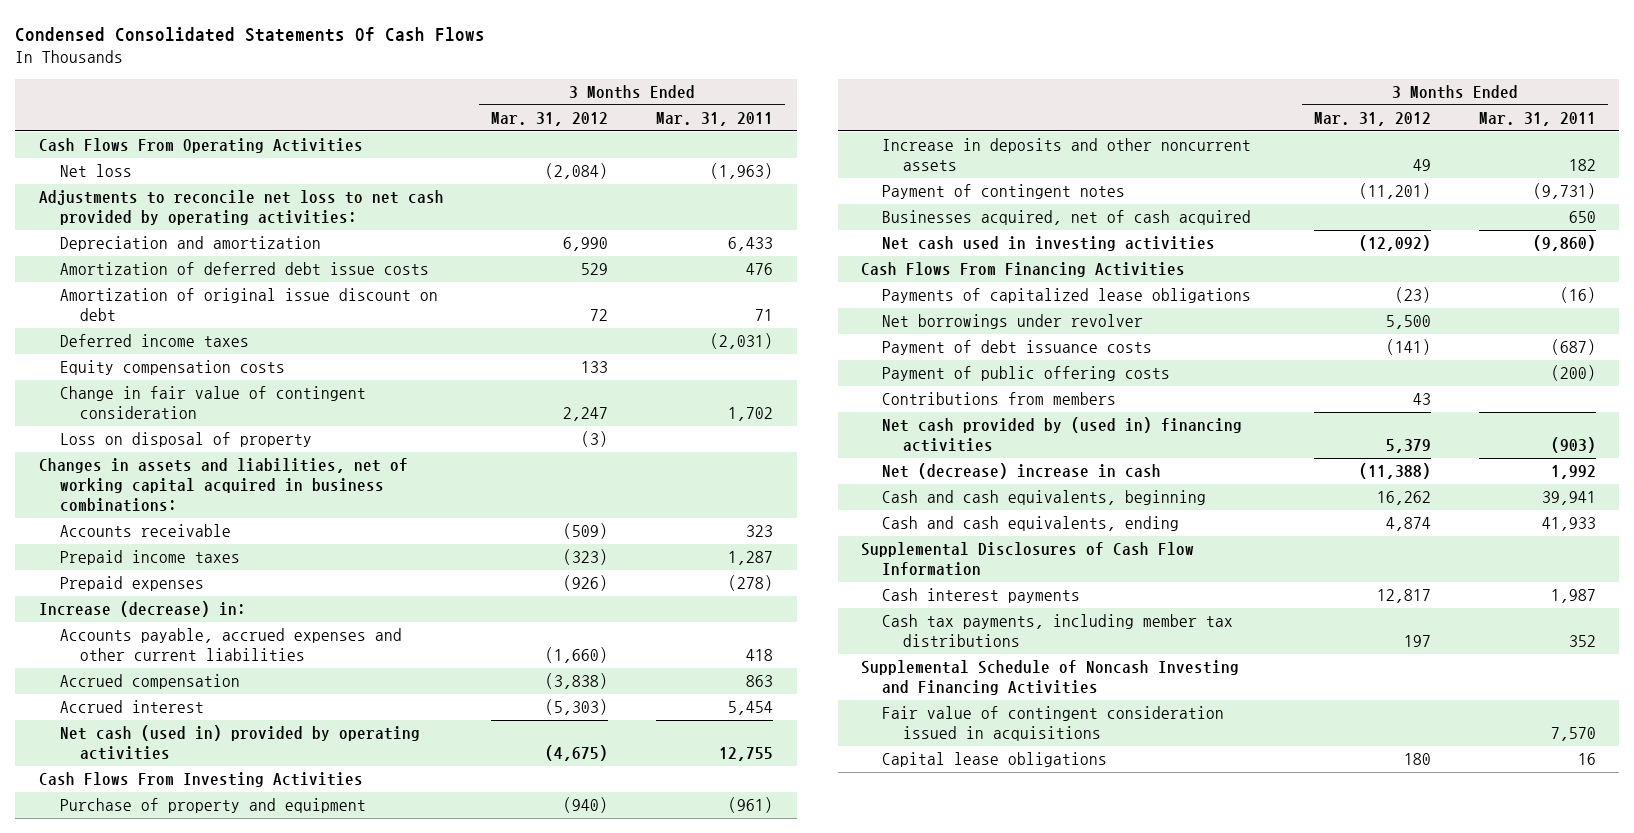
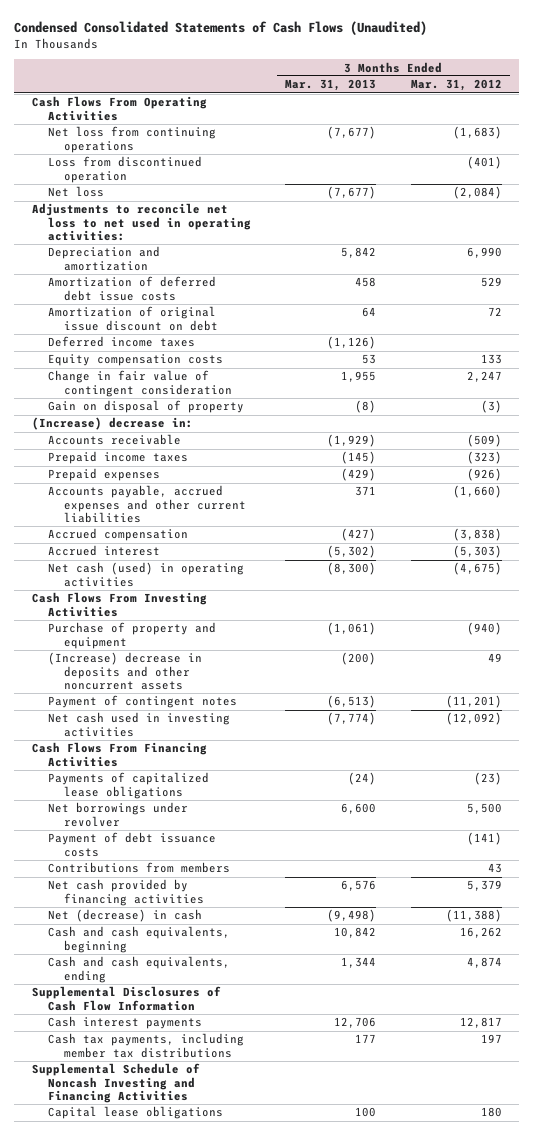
[14,27,485,43] Condensed Consolidated Statements Of Cash Flows -> [14,21,428,36] Condensed Consolidated Statements of Cash Flows (Unaudited)
[655,111,773,126] Mar. 31, 2011 -> none
none -> [285,79,377,92] Mar. 31, 2013
none -> [47,126,216,153] Net loss from continuing operations
none -> [47,156,202,183] Loss from discontinued operation
[38,190,444,226] Adjustments to reconcile net loss to net cash provided by operating activities: -> [31,203,251,242] Adjustments to reconcile net loss to net used in operating activities:
[38,458,408,512] Changes in assets and liabilities, net of working capital acquired in business combinations: -> none
[59,432,312,448] Loss on disposal of property -> [47,400,244,414] Gain on disposal of property
none -> [31,417,193,431] (Increase) decrease in:
[38,601,246,618] Increase (decrease) in: -> none
[59,725,420,761] Net cash (used in) provided by operating activities -> [47,562,244,587] Net cash (used) in operating activities
[882,138,1252,172] Increase in deposits and other noncurrent assets -> [47,652,202,691] (Increase) decrease in deposits and other noncurrent assets
[882,210,1252,226] Businesses acquired, net of cash acquired -> none
[882,366,1171,382] Payment of public offering costs -> none
[882,417,1243,453] Net cash provided by (used in) financing activities -> [47,879,204,906] Net cash provided by financing activities
[882,463,1162,480] Net (decrease) increase in cash -> [47,909,202,923] Net (decrease) in cash
[882,706,1225,742] Fair value of contingent consideration issued in acquisitions -> none

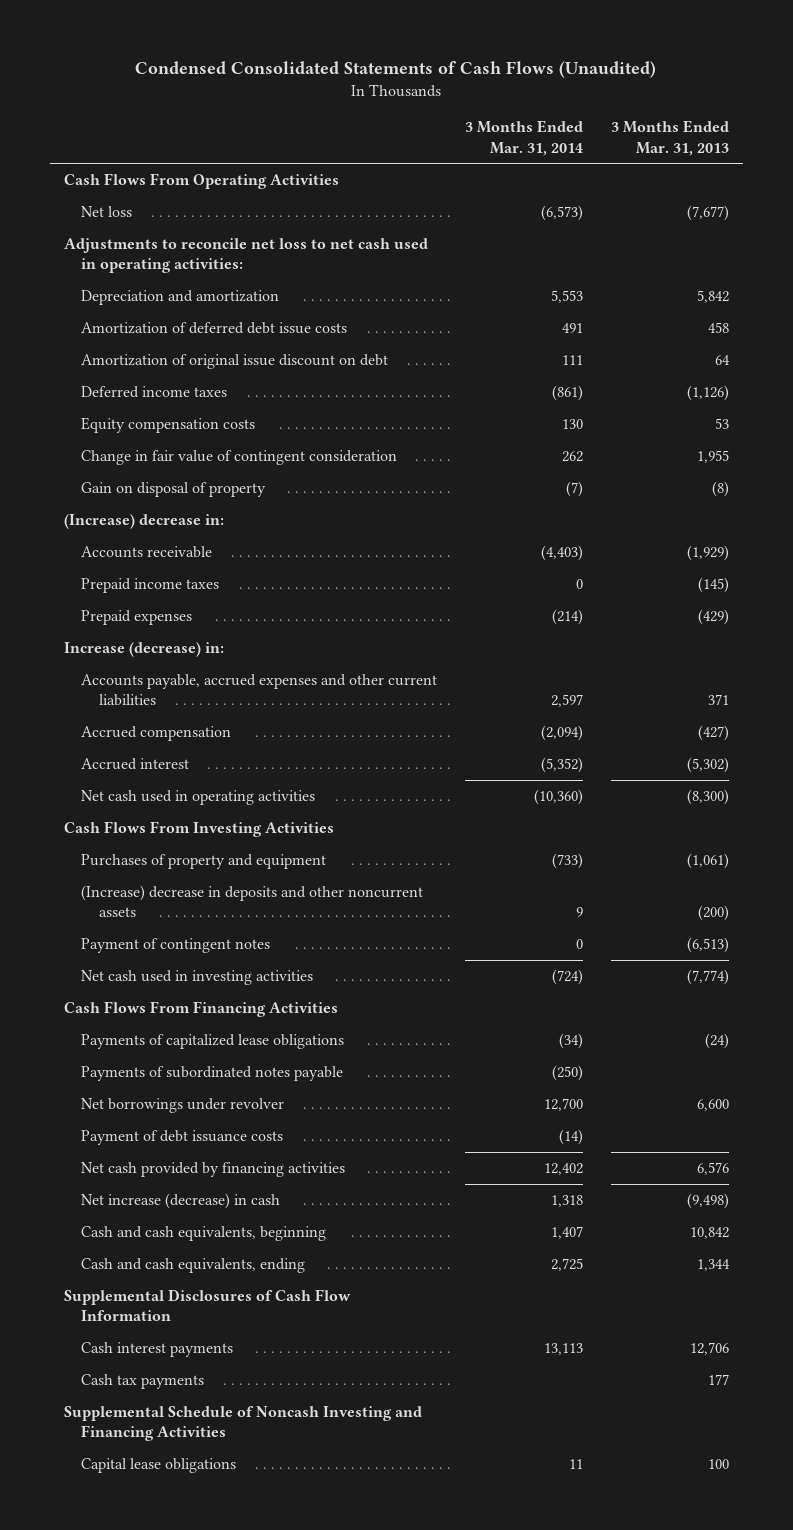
[410,79,502,92] Mar. 31, 2012 -> none
none -> [465,120,584,156] 3 Months Ended Mar. 31, 2014
[47,126,216,153] Net loss from continuing operations -> none
[47,156,202,183] Loss from discontinued operation -> none
[31,203,251,242] Adjustments to reconcile net loss to net used in operating activities: -> [63,237,428,274] Adjustments to reconcile net loss to net cash used in operating activities:
none -> [63,641,224,657] Increase (decrease) in:
[47,562,244,587] Net cash (used) in operating activities -> [81,789,316,805] Net cash used in operating activities
[47,622,216,649] Purchase of property and equipment -> [81,853,327,869] Purchases of property and equipment
none -> [81,1065,344,1081] Payments of subordinated notes payable
[47,862,230,874] Contributions from members -> none
[47,909,202,923] Net (decrease) in cash -> [81,1192,281,1209] Net increase (decrease) in cash
[47,1033,244,1058] Cash tax payments, including member tax distributions -> [81,1373,205,1389] Cash tax payments

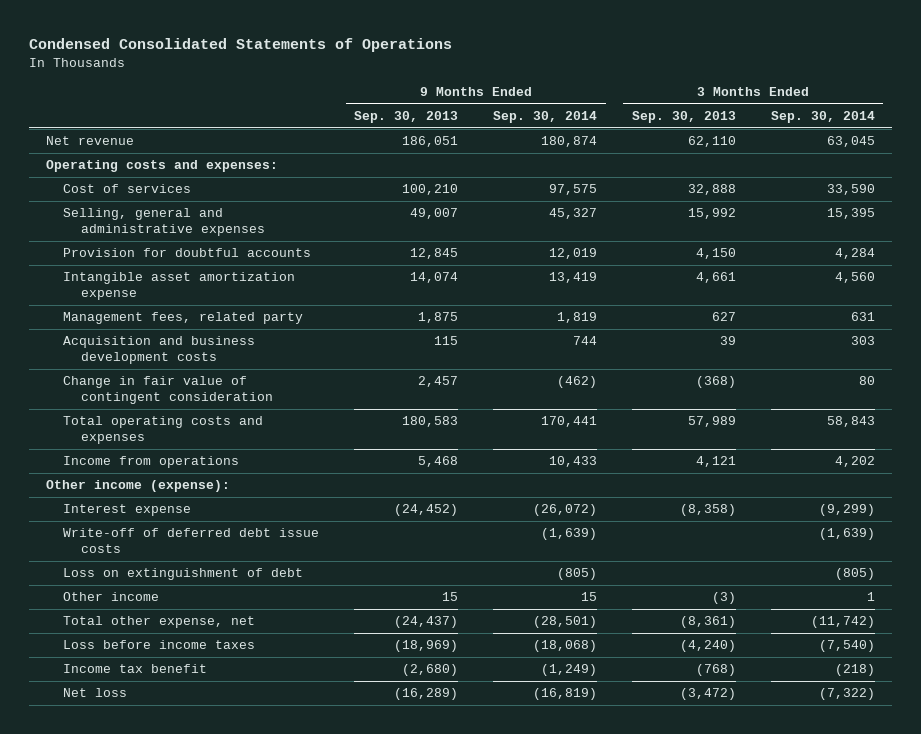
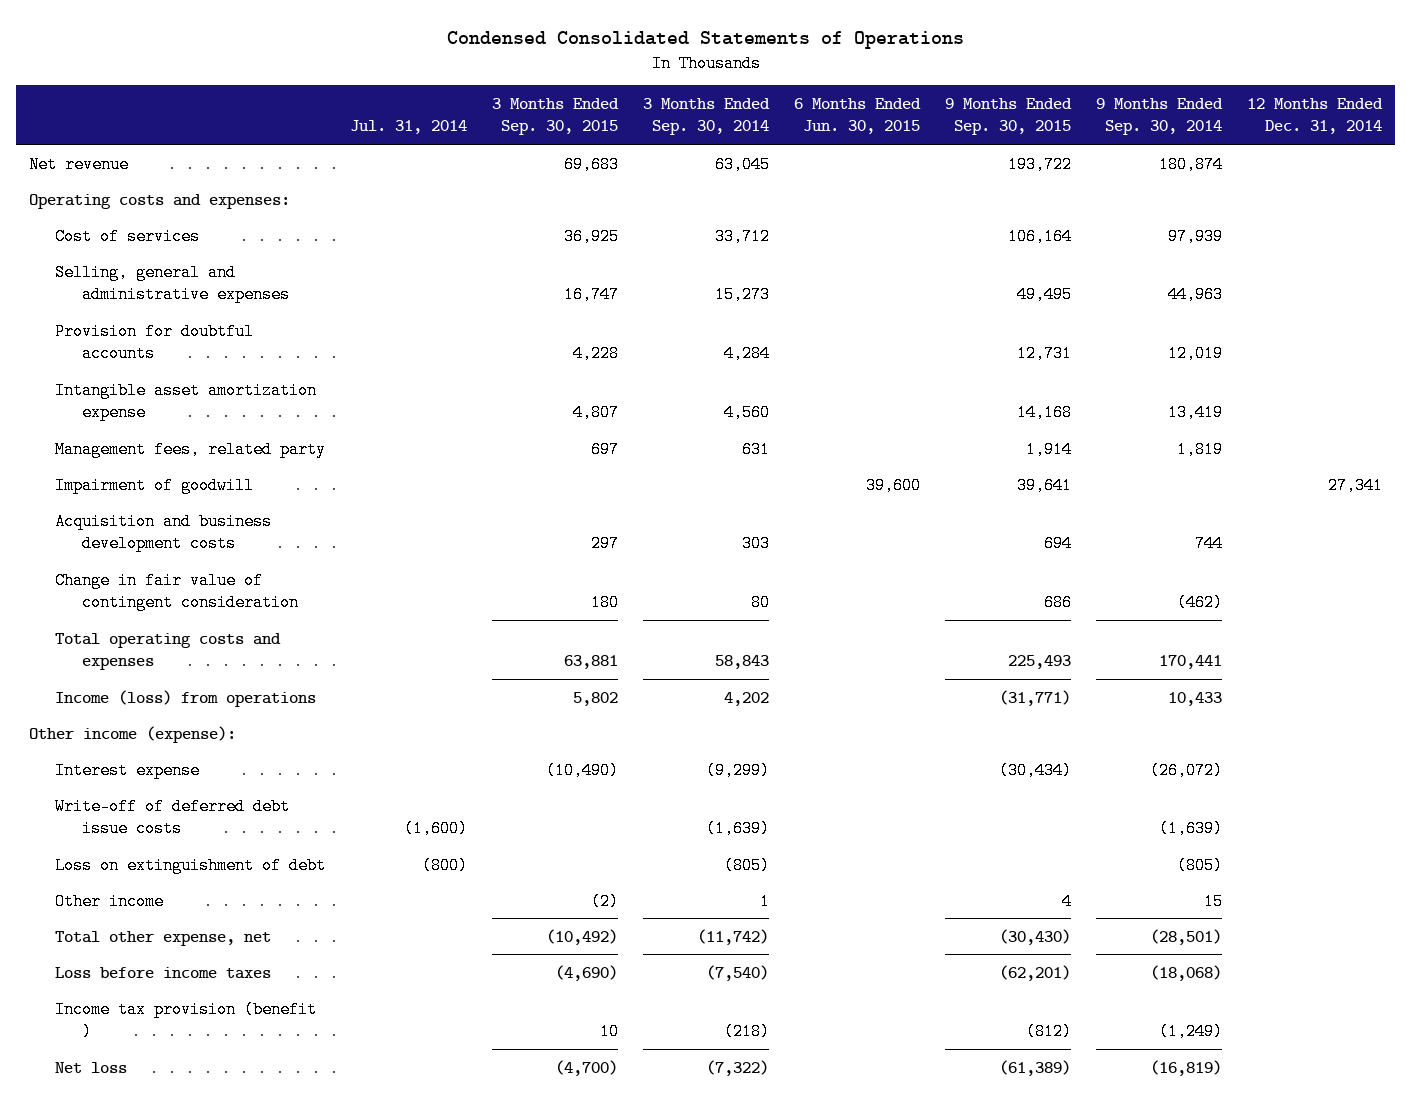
[354,111,459,124] Sep. 30, 2013 -> none
[631,111,736,124] Sep. 30, 2013 -> none
none -> [350,120,468,135] Jul. 31, 2014
none -> [492,97,620,136] 3 Months Ended Sep. 30, 2015
none -> [794,97,922,135] 6 Months Ended Jun. 30, 2015
none -> [945,97,1073,136] 9 Months Ended Sep. 30, 2015
none -> [1247,97,1384,135] 12 Months Ended Dec. 31, 2014
[549,184,598,196] 97,575 -> [1168,227,1224,245] 97,939
[826,184,875,196] 33,590 -> [715,227,771,245] 33,712
[549,208,598,220] 45,327 -> [1168,286,1224,304] 44,963
[826,208,875,220] 15,395 -> [715,286,771,304] 15,273
none -> [55,476,255,494] Impairment of goodwill
[63,456,240,469] Income from operations -> [55,689,317,707] Income (loss) from operations
[63,664,208,674] Income tax benefit -> [55,1000,318,1041] Income tax provision (benefit )

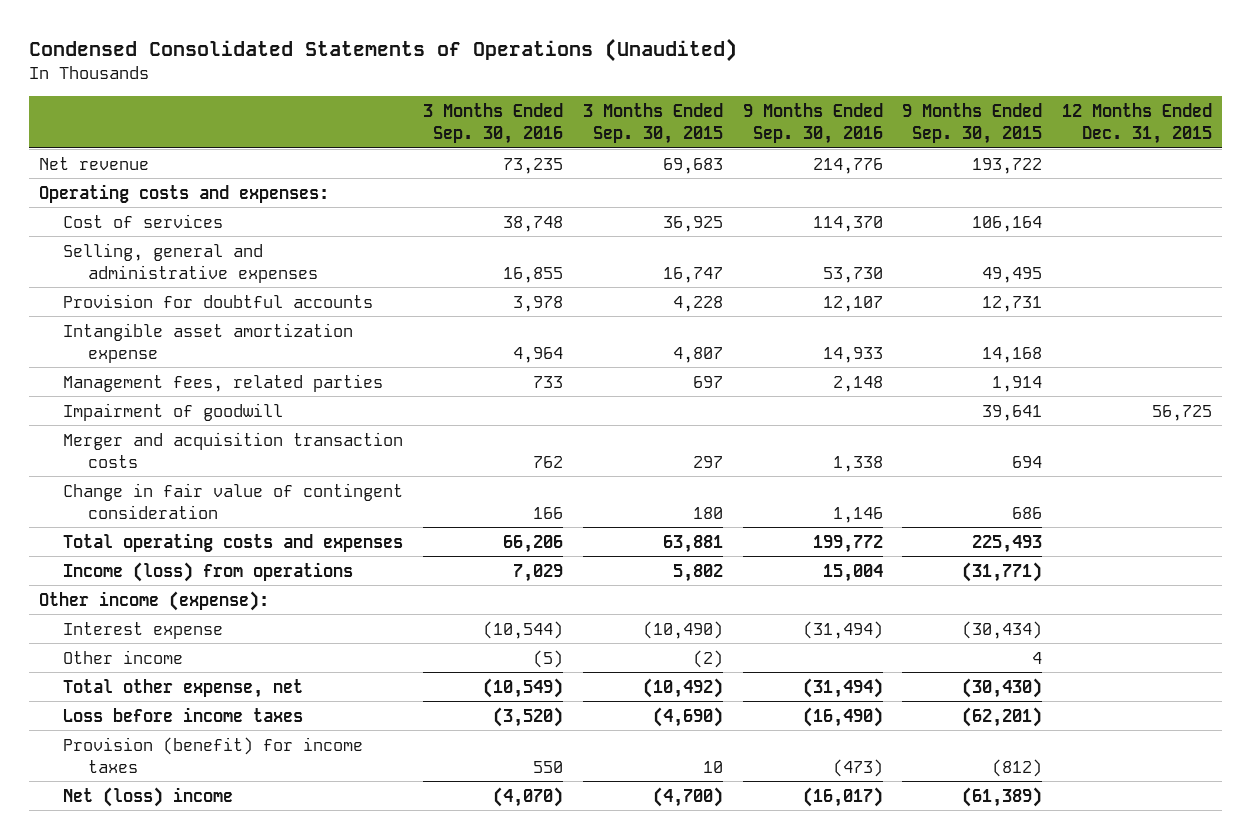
[446,30,964,49] Condensed Consolidated Statements of Operations -> [29,37,738,62] Condensed Consolidated Statements of Operations (Unaudited)
[350,120,468,135] Jul. 31, 2014 -> none
[643,97,771,136] 3 Months Ended Sep. 30, 2014 -> none
[794,97,922,135] 6 Months Ended Jun. 30, 2015 -> none
[1096,97,1224,136] 9 Months Ended Sep. 30, 2014 -> none
[1247,97,1384,135] 12 Months Ended Dec. 31, 2014 -> none
none -> [423,102,564,144] 3 Months Ended Sep. 30, 2016
none -> [742,102,883,144] 9 Months Ended Sep. 30, 2016
none -> [1062,102,1213,144] 12 Months Ended Dec. 31, 2015
[55,440,327,458] Management fees, related party -> [63,373,384,392] Management fees, related parties
[55,512,273,553] Acquisition and business development costs -> [63,431,404,468] Merger and acquisition transaction costs
[55,797,291,838] Write-off of deferred debt issue costs -> none
[55,856,327,874] Loss on extinguishment of debt -> none
[55,1000,318,1041] Income tax provision (benefit ) -> [63,736,364,773] Provision (benefit) for income taxes
[55,1061,128,1073] Net loss -> [63,786,234,807] Net (loss) income

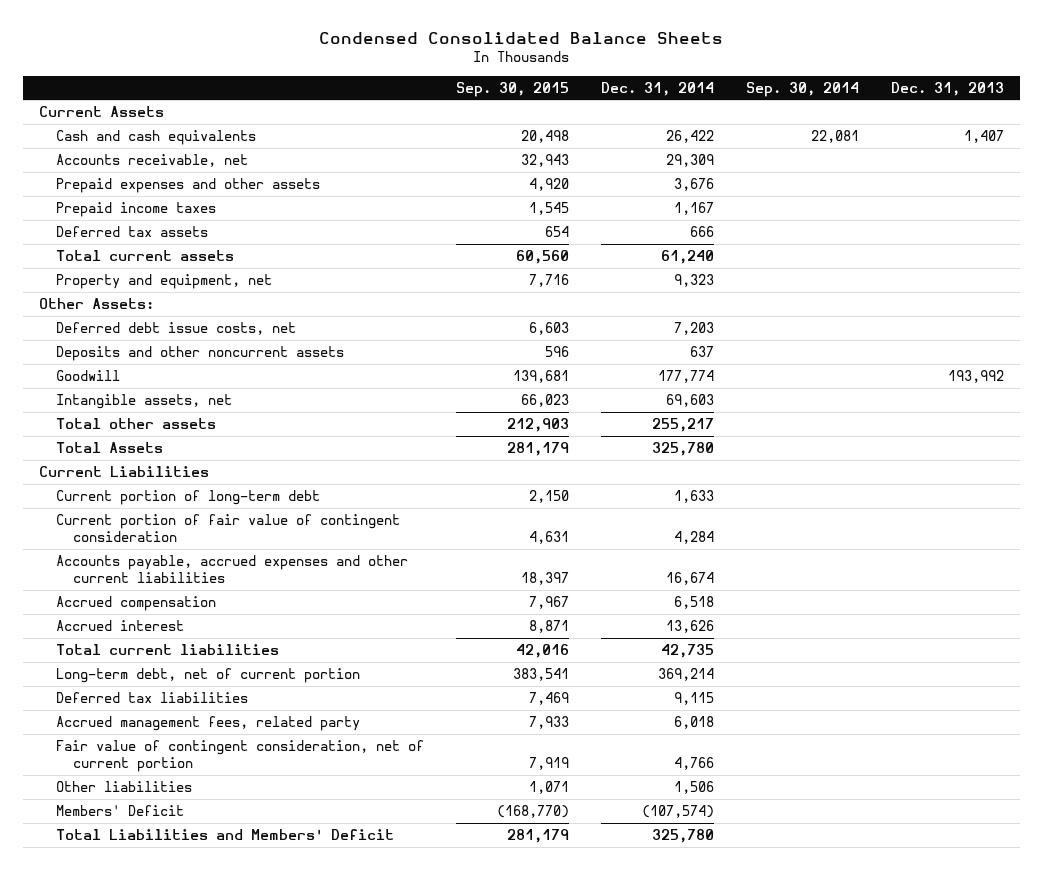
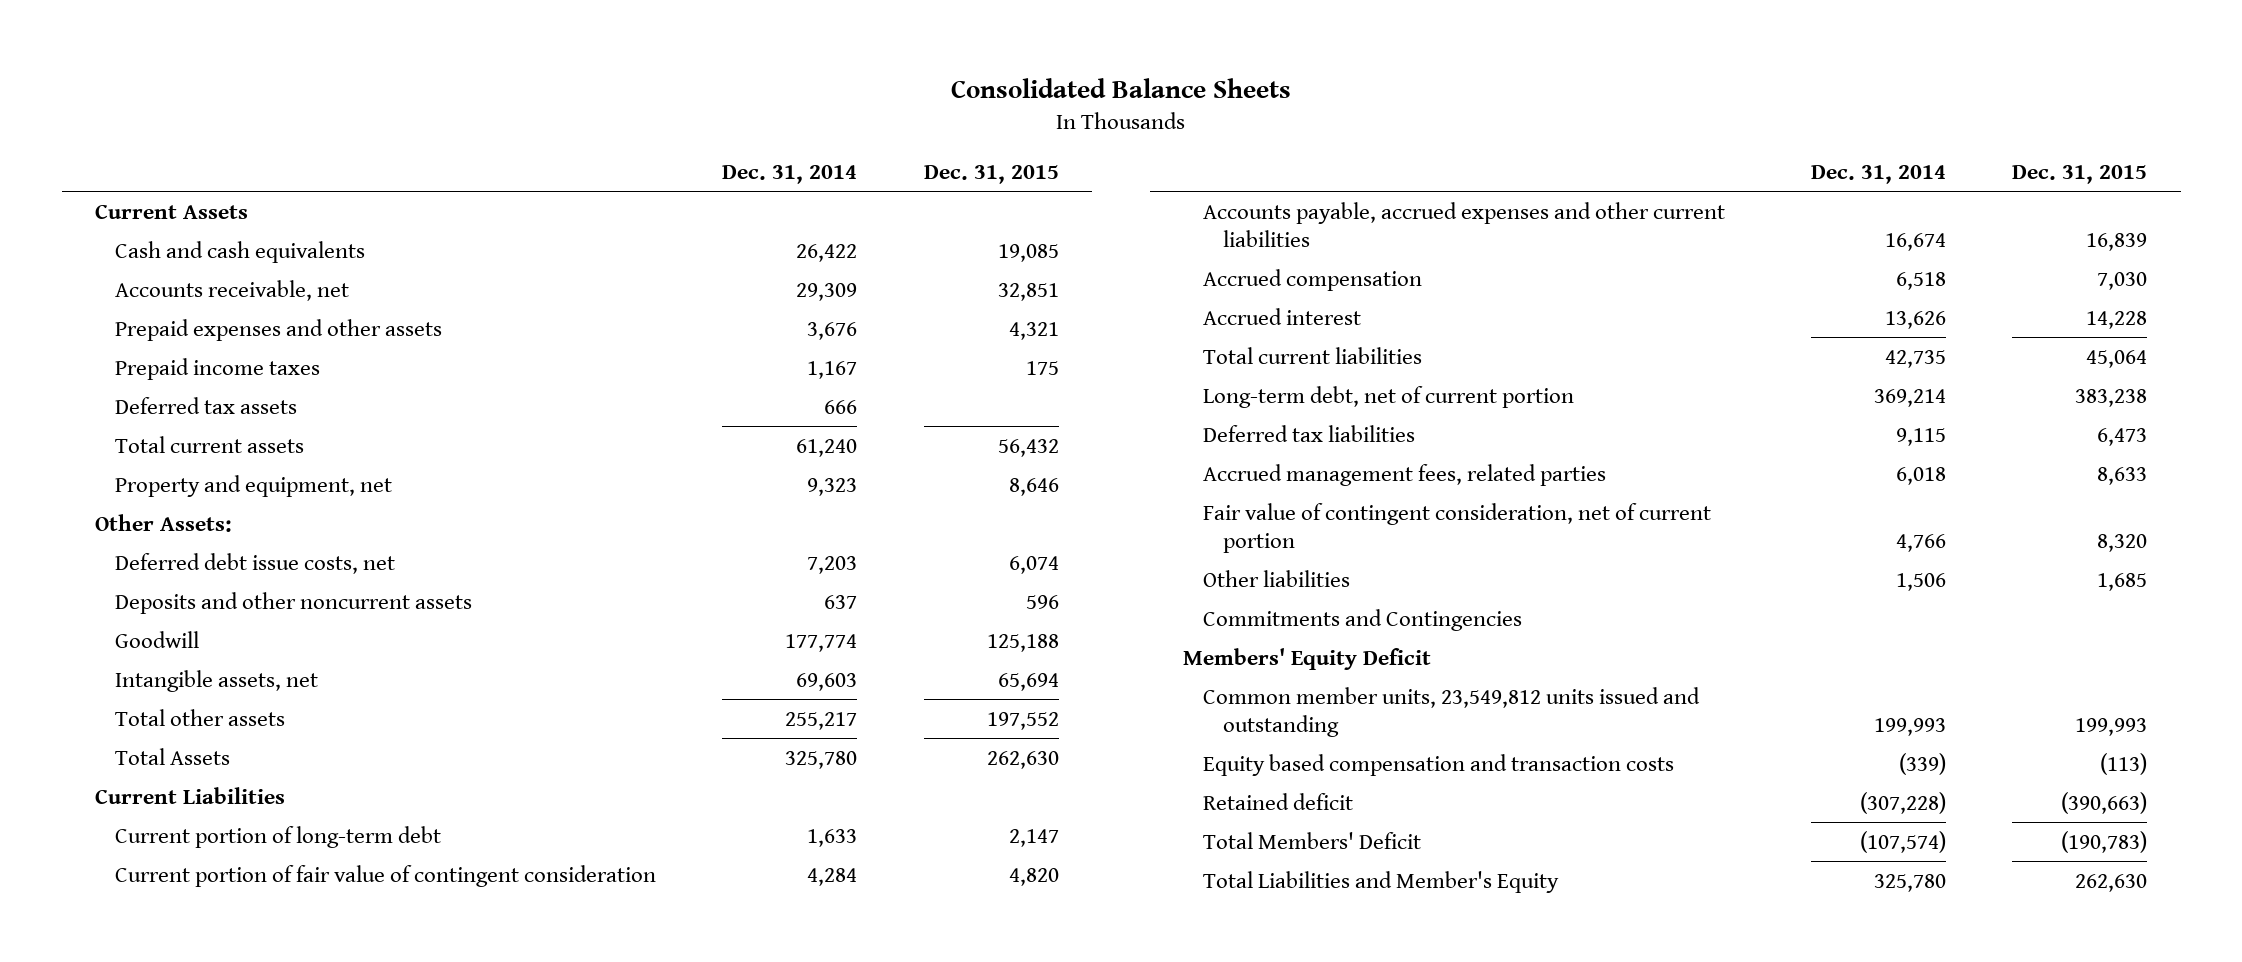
[319,31,724,44] Condensed Consolidated Balance Sheets -> [951,77,1292,98] Consolidated Balance Sheets
[455,81,569,97] Sep. 30, 2015 -> none
[746,81,860,97] Sep. 30, 2014 -> none
[891,81,1005,96] Dec. 31, 2013 -> none
none -> [924,164,1060,184] Dec. 31, 2015
[55,716,360,732] Accrued management fees, related party -> [1203,463,1607,486] Accrued management fees, related parties
none -> [1203,608,1523,631] Commitments and Contingencies
none -> [1183,647,1432,670] Members' Equity Deficit
none -> [1203,686,1701,737] Common member units, 23,549,812 units issued and outstanding
none -> [1203,753,1675,776] Equity based compensation and transaction costs
none -> [1203,792,1354,810] Retained deficit
[55,805,184,817] Members' Deficit -> [1203,831,1422,849] Total Members' Deficit
[55,829,394,841] Total Liabilities and Members' Deficit -> [1203,870,1560,893] Total Liabilities and Member's Equity

